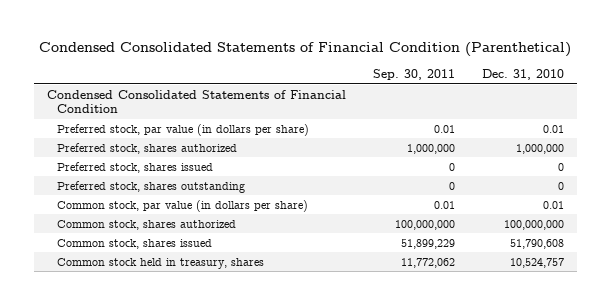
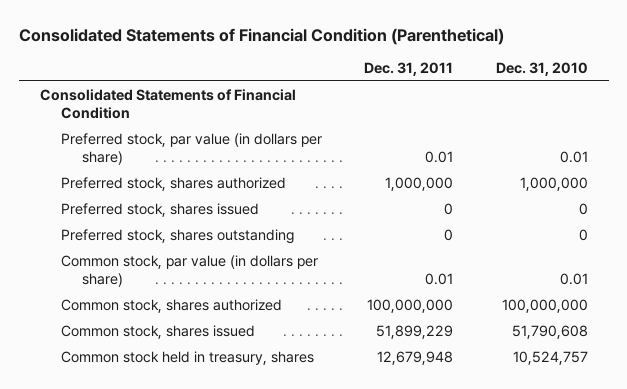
[39,42,572,58] Condensed Consolidated Statements of Financial Condition (Parenthetical) -> [18,27,504,45] Consolidated Statements of Financial Condition (Parenthetical)
[372,69,455,81] Sep. 30, 2011 -> none
none -> [364,62,454,77] Dec. 31, 2011
[47,89,347,114] Condensed Consolidated Statements of Financial Condition -> [39,88,296,119] Consolidated Statements of Financial Condition

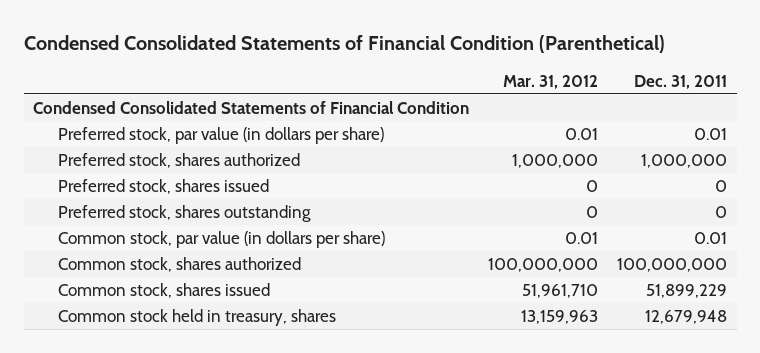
[18,27,504,45] Consolidated Statements of Financial Condition (Parenthetical) -> [23,35,665,54] Condensed Consolidated Statements of Financial Condition (Parenthetical)
[495,62,588,77] Dec. 31, 2010 -> none
none -> [503,74,599,89] Mar. 31, 2012
[39,88,296,119] Consolidated Statements of Financial Condition -> [33,101,470,115] Condensed Consolidated Statements of Financial Condition

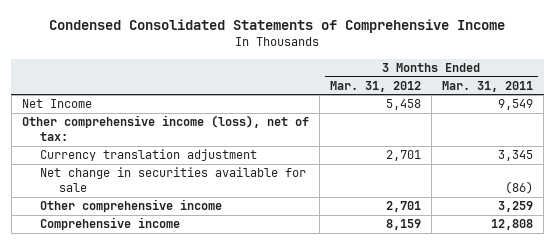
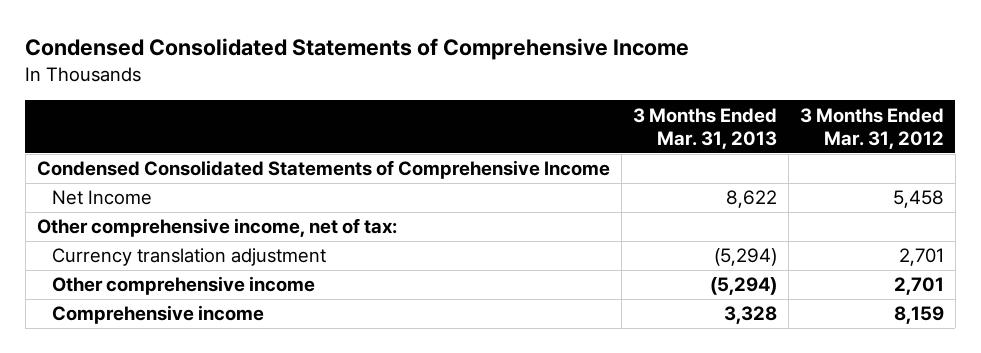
[442,80,534,92] Mar. 31, 2011 -> none
none -> [632,107,777,150] 3 Months Ended Mar. 31, 2013
none -> [36,160,610,180] Condensed Consolidated Statements of Comprehensive Income
[21,115,309,142] Other comprehensive income (loss), net of tax: -> [36,218,397,238] Other comprehensive income, net of tax:
[40,167,307,193] Net change in securities available for sale -> none

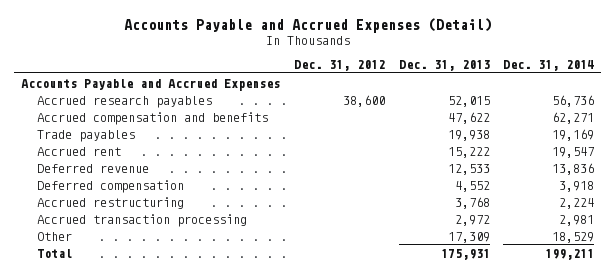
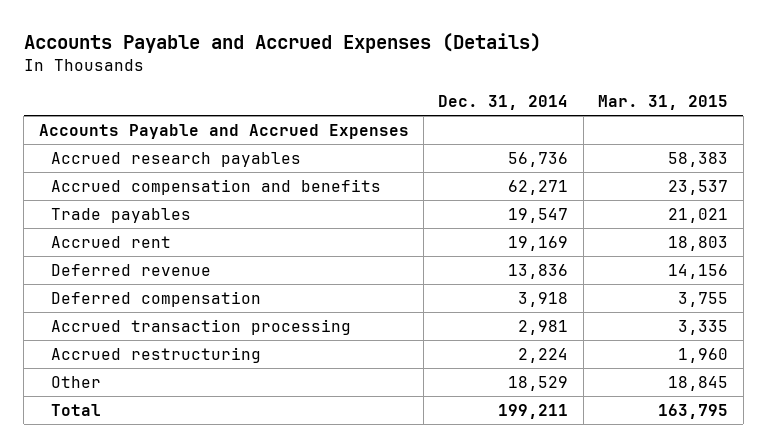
[123,18,492,34] Accounts Payable and Accrued Expenses (Detail) -> [23,32,541,53] Accounts Payable and Accrued Expenses (Details)
[293,60,385,72] Dec. 31, 2012 -> none
[398,60,490,72] Dec. 31, 2013 -> none
none -> [598,94,729,110] Mar. 31, 2015
[552,128,595,141] 19,169 -> [508,207,569,223] 19,547
[552,146,595,158] 19,547 -> [508,235,569,251] 19,169
[36,196,184,209] Accrued restructuring -> [50,346,261,363] Accrued restructuring

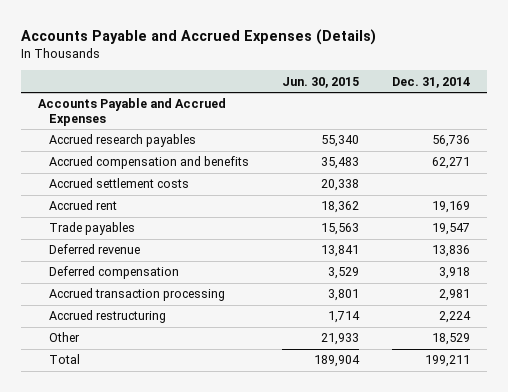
[598,94,729,110] Mar. 31, 2015 -> none
none -> [282,76,360,88] Jun. 30, 2015
none -> [49,178,190,189] Accrued settlement costs
[50,207,191,223] Trade payables -> [49,222,136,236] Trade payables

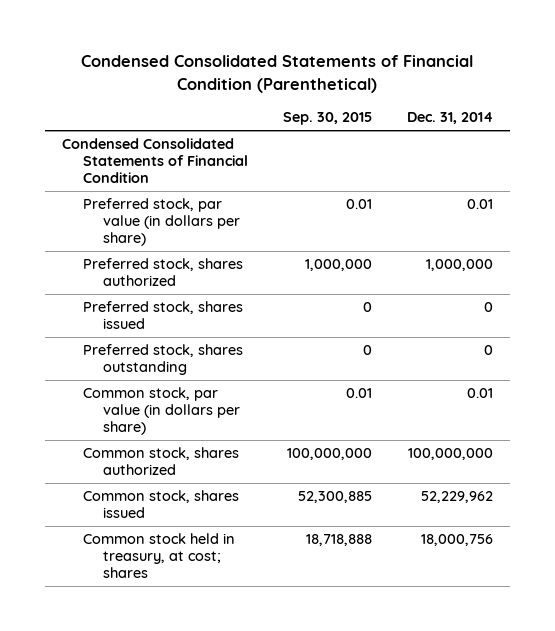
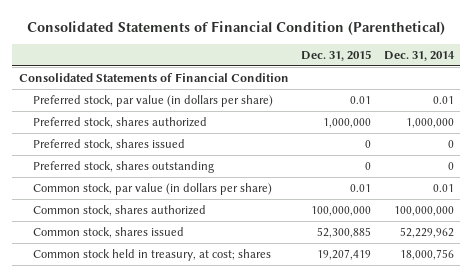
[81,55,474,93] Condensed Consolidated Statements of Financial Condition (Parenthetical) -> [27,20,446,35] Consolidated Statements of Financial Condition (Parenthetical)
[282,112,372,126] Sep. 30, 2015 -> none
none -> [301,49,372,61] Dec. 31, 2015
[62,138,248,183] Condensed Consolidated Statements of Financial Condition -> [18,72,289,82] Consolidated Statements of Financial Condition

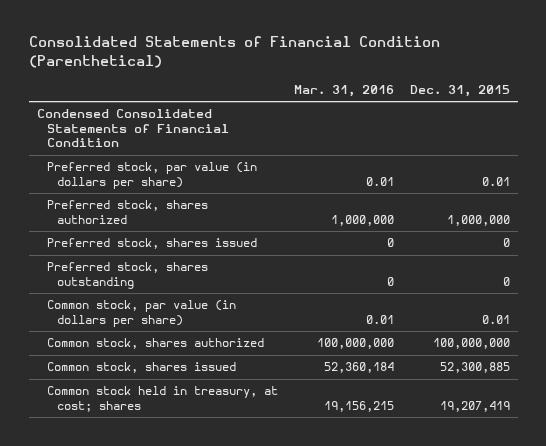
[384,50,456,61] Dec. 31, 2014 -> none
none -> [293,84,394,97] Mar. 31, 2016
[18,72,289,82] Consolidated Statements of Financial Condition -> [36,109,229,148] Condensed Consolidated Statements of Financial Condition

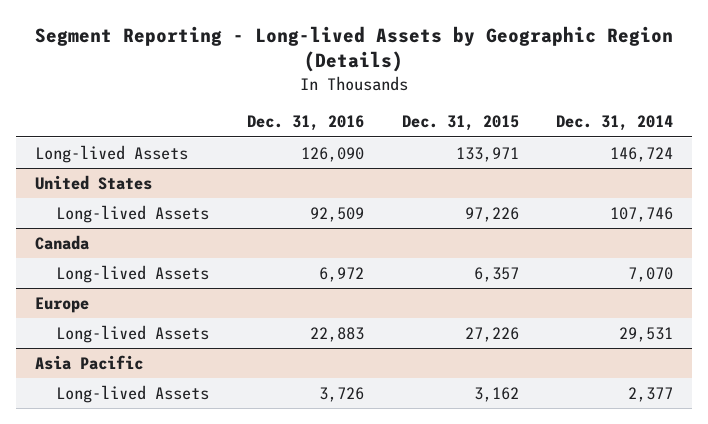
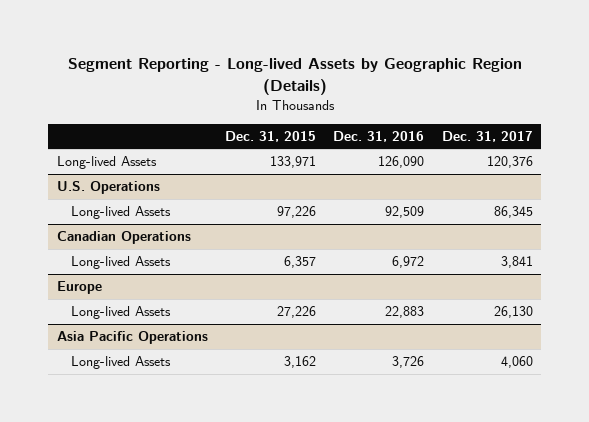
[556,115,674,132] Dec. 31, 2014 -> none
none -> [441,130,533,142] Dec. 31, 2017
[34,174,152,190] United States -> [56,181,160,195] U.S. Operations
[34,234,89,250] Canada -> [56,231,191,245] Canadian Operations
[34,354,143,370] Asia Pacific -> [56,331,208,345] Asia Pacific Operations

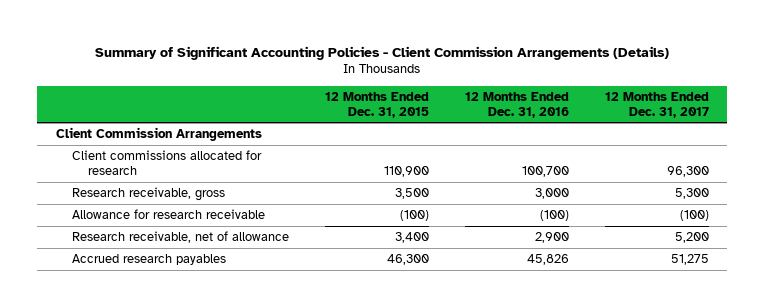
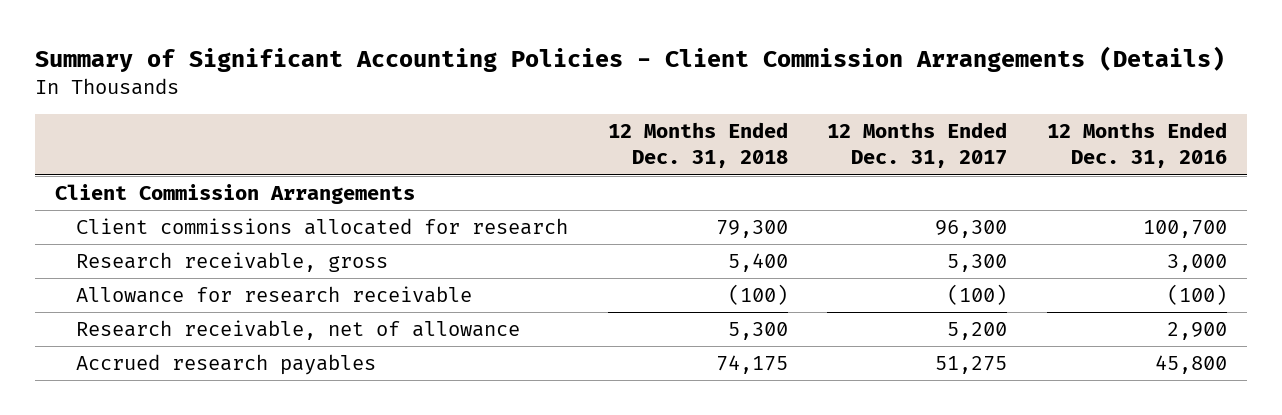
[324,91,429,118] 12 Months Ended Dec. 31, 2015 -> none
none -> [607,122,788,169] 12 Months Ended Dec. 31, 2018
[527,253,570,265] 45,826 -> [1154,355,1227,375] 45,800

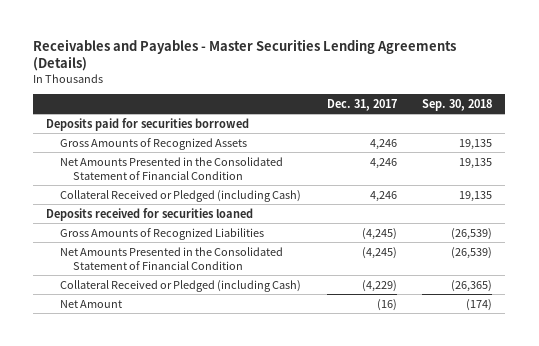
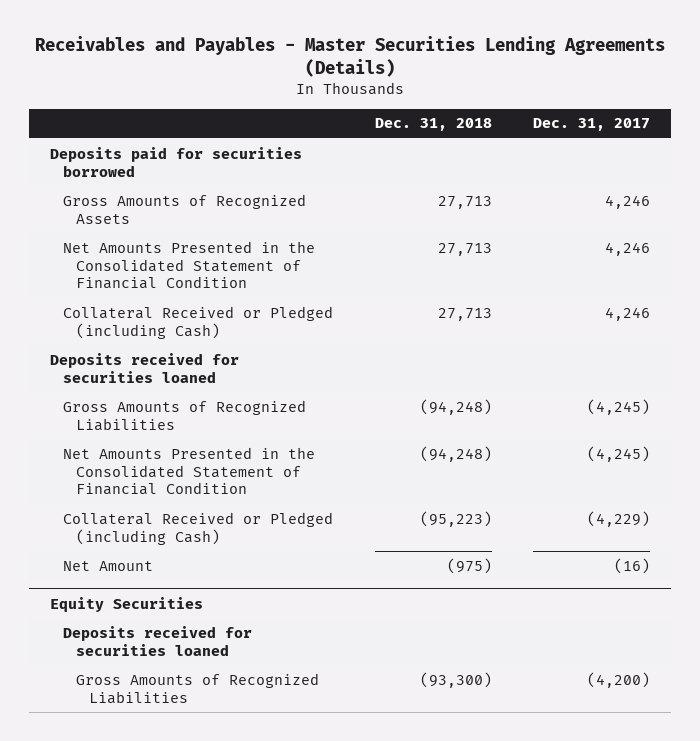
[422,99,493,112] Sep. 30, 2018 -> none
none -> [374,118,492,132] Dec. 31, 2018
none -> [49,596,203,612] Equity Securities
none -> [62,625,252,656] Deposits received for securities loaned
none -> [75,672,319,704] Gross Amounts of Recognized Liabilities

